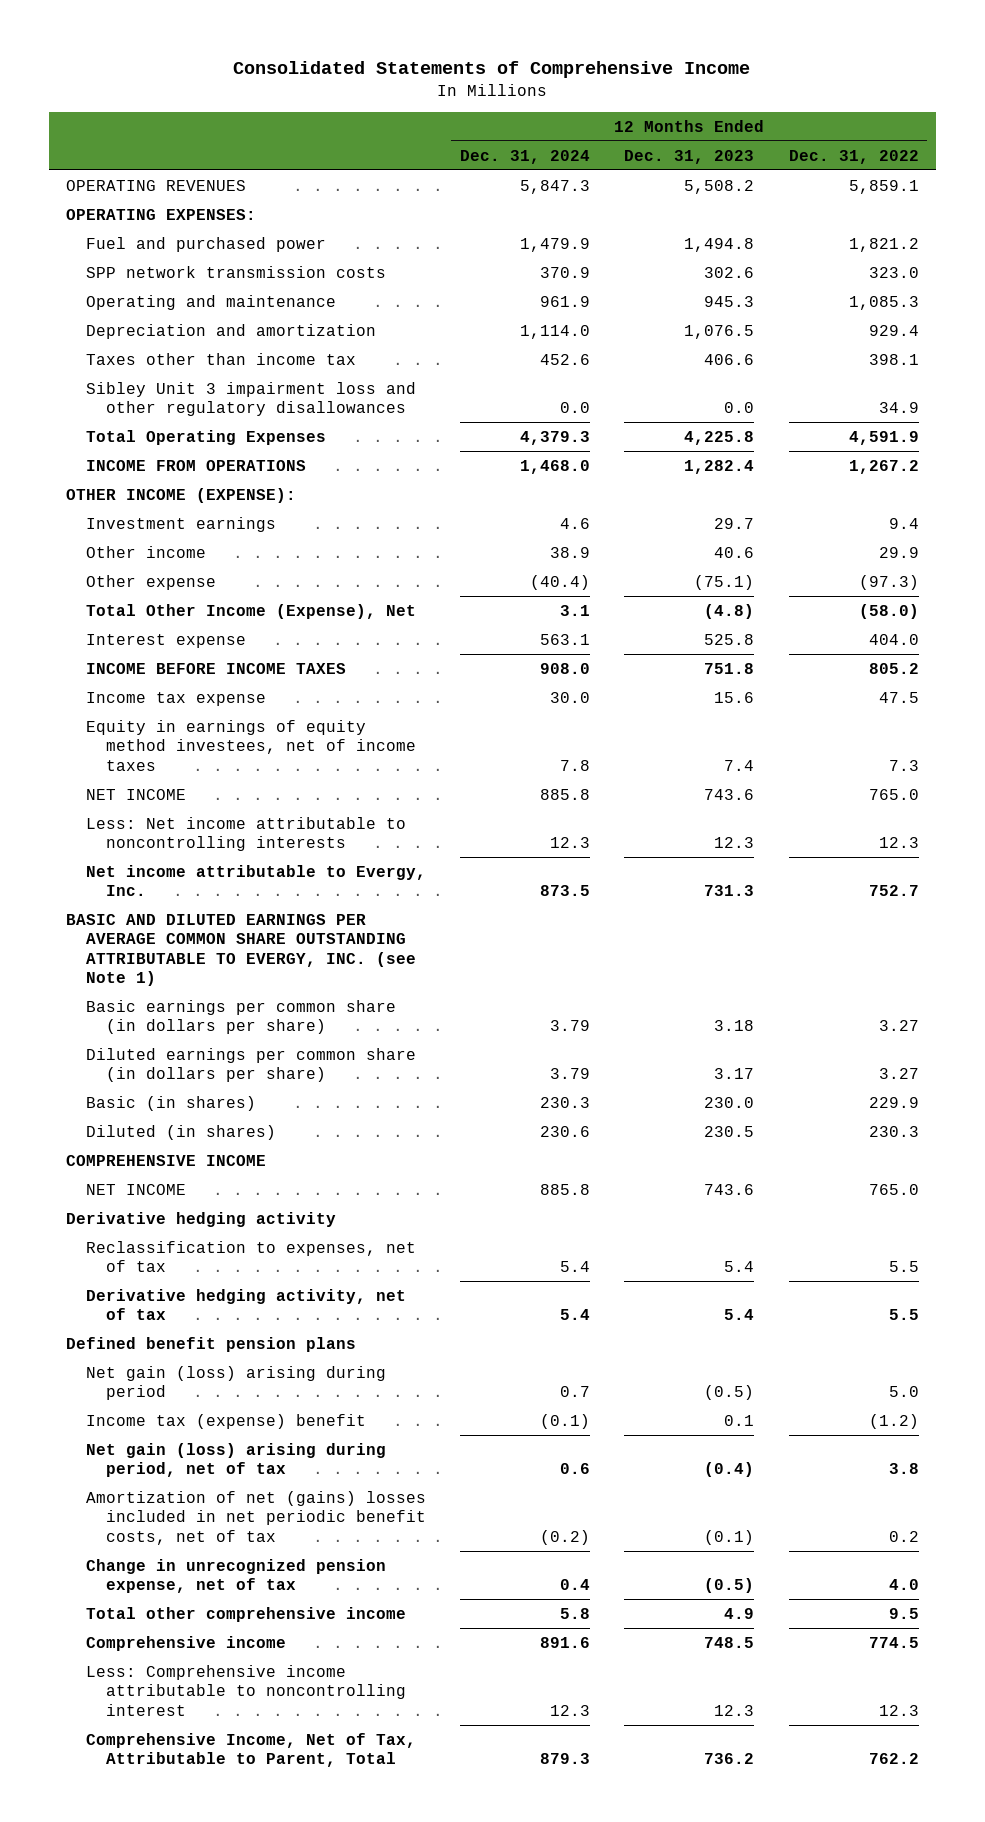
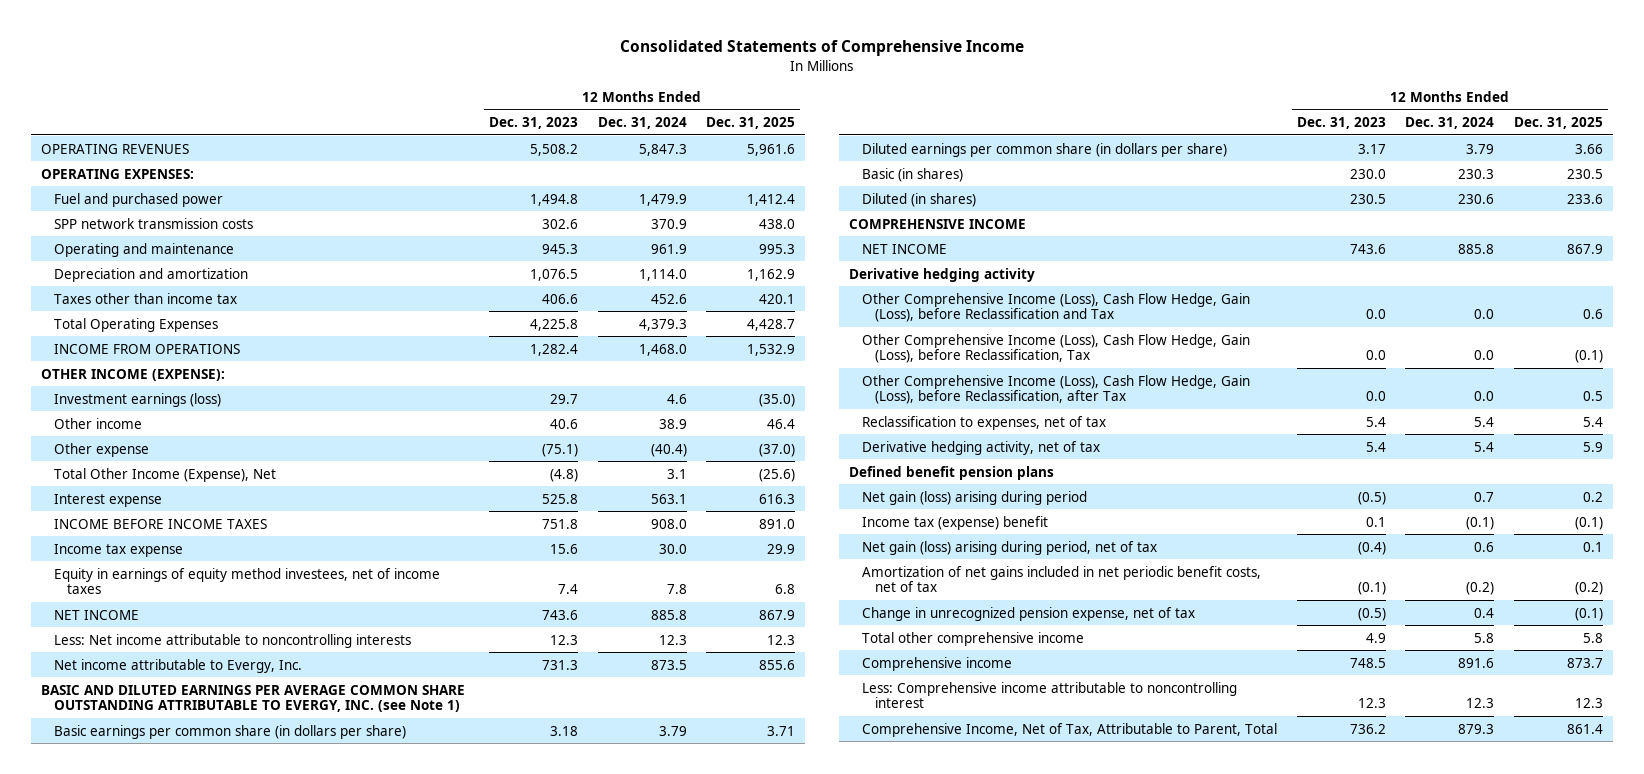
[788,149,919,164] Dec. 31, 2022 -> none
none -> [706,117,796,130] Dec. 31, 2025
[85,381,416,417] Sibley Unit 3 impairment loss and other regulatory disallowances -> none
[85,516,276,532] Investment earnings -> [54,392,222,407] Investment earnings (loss)
none -> [862,292,1251,323] Other Comprehensive Income (Loss), Cash Flow Hedge, Gain (Loss), before Reclassification and Tax
none -> [862,333,1251,364] Other Comprehensive Income (Loss), Cash Flow Hedge, Gain (Loss), before Reclassification, Tax
none -> [862,374,1251,405] Other Comprehensive Income (Loss), Cash Flow Hedge, Gain (Loss), before Reclassification, after Tax
[85,1490,426,1545] Amortization of net (gains) losses included in net periodic benefit costs, net of tax -> [862,565,1262,593] Amortization of net gains included in net periodic benefit costs, net of tax

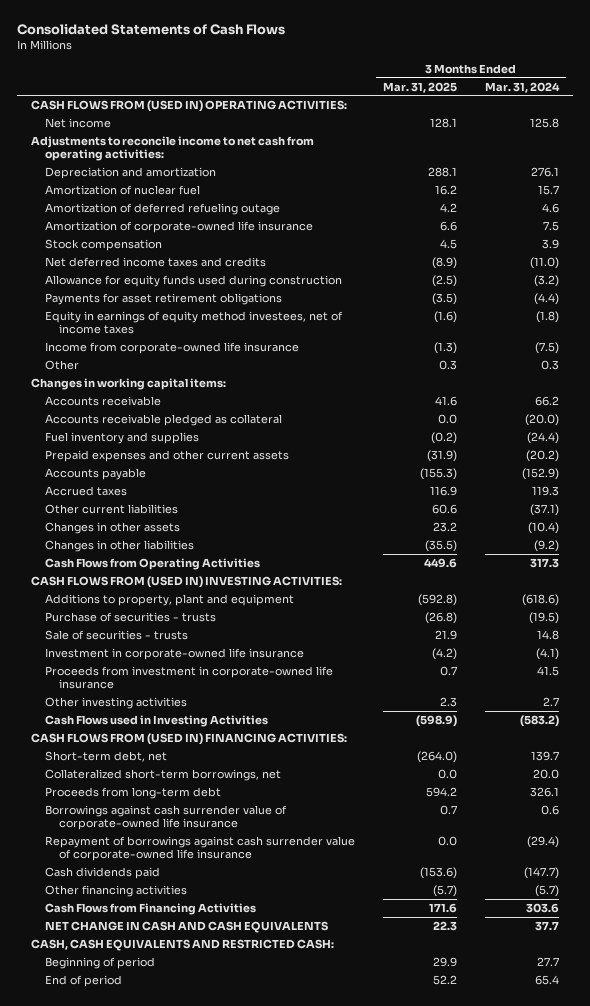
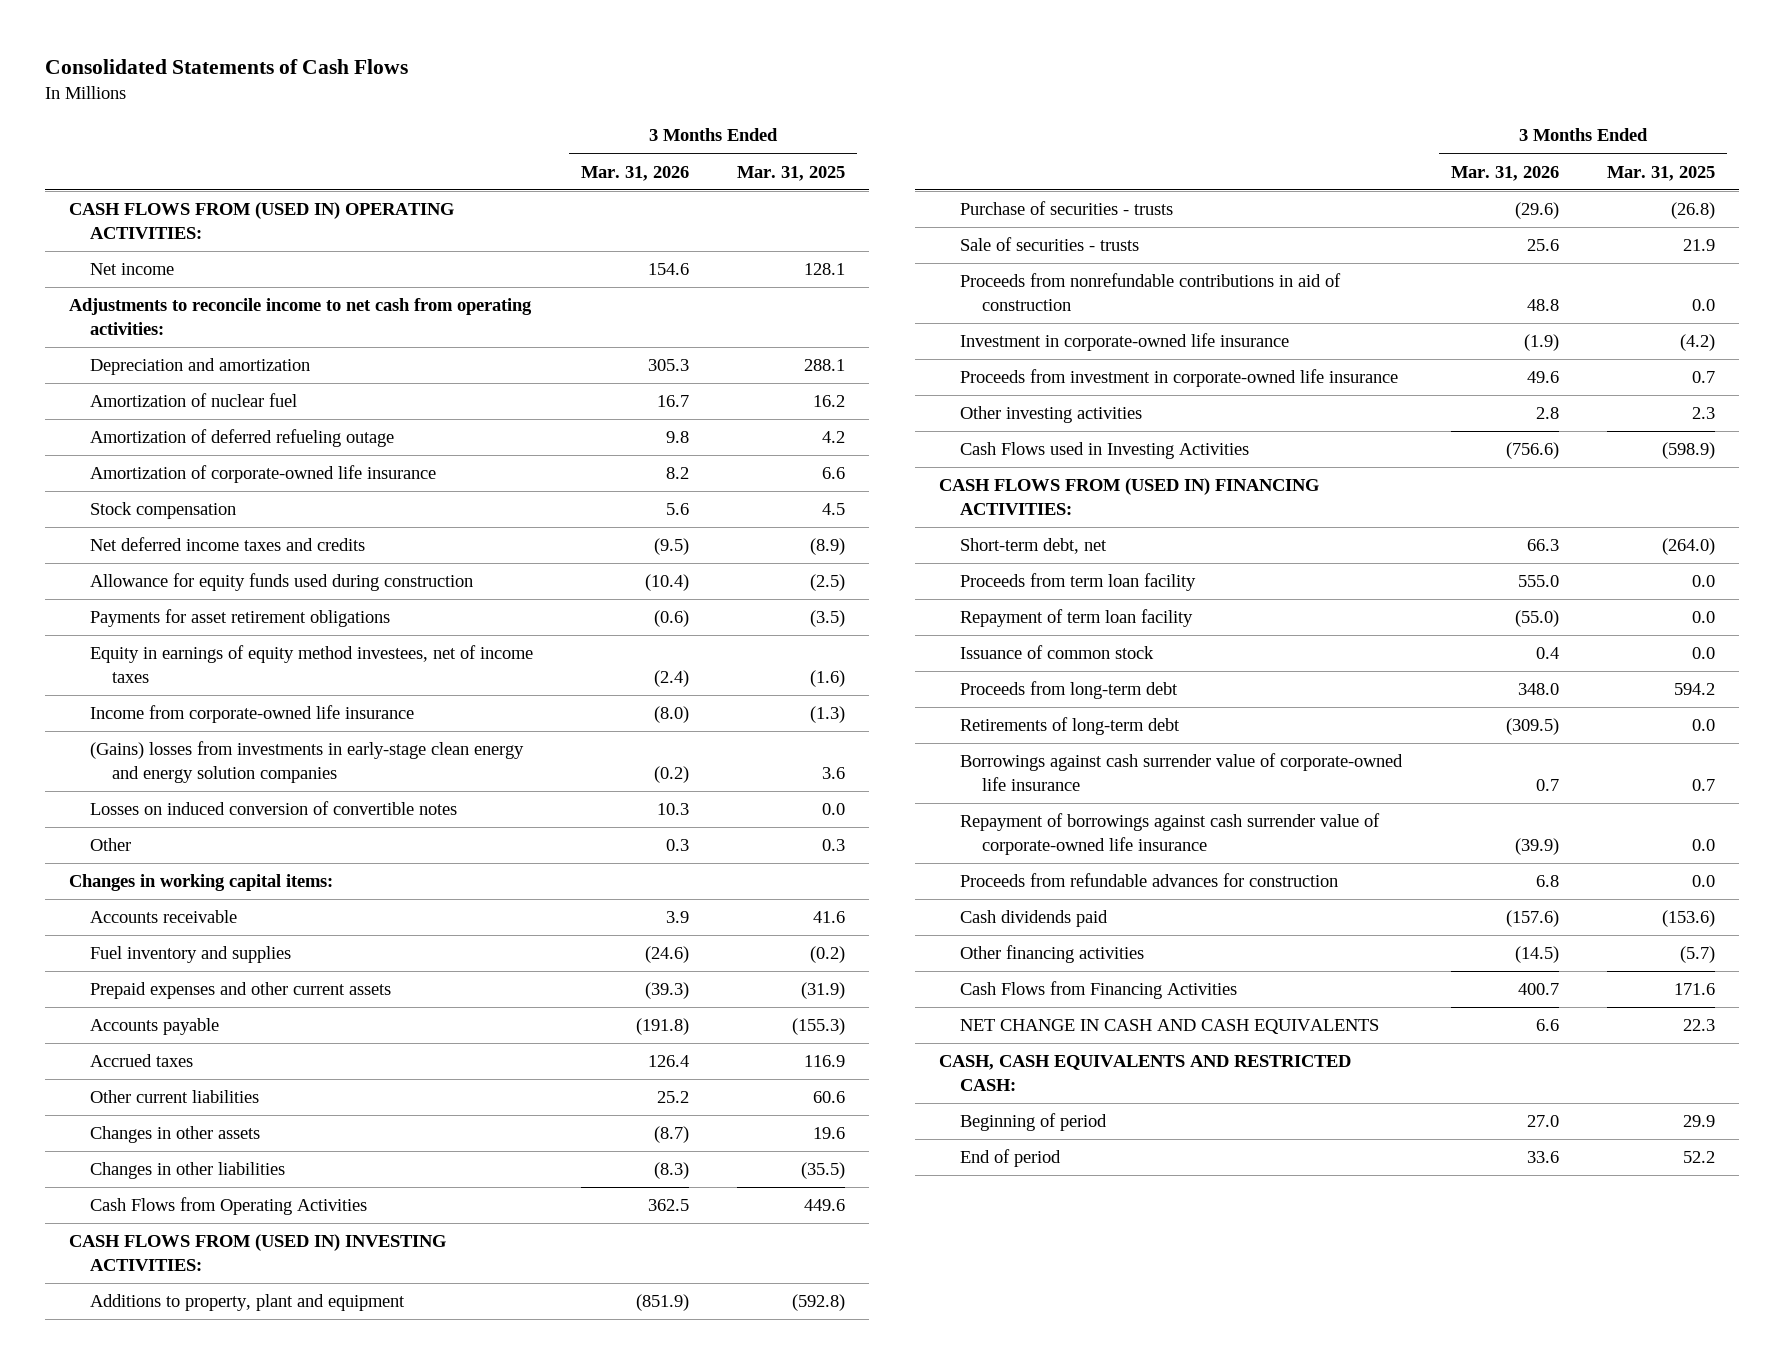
[485,81,561,93] Mar. 31, 2024 -> none
none -> [580,165,689,181] Mar. 31, 2026
none -> [90,741,525,783] (Gains) losses from investments in early-stage clean energy and energy solution companies
none -> [90,801,458,816] Losses on induced conversion of convertible notes
[44,413,282,426] Accounts receivable pledged as collateral -> none
[433,521,458,532] 23.2 -> [812,1127,845,1140] 19.6
none -> [960,273,1342,311] Proceeds from nonrefundable contributions in aid of construction
[44,768,281,781] Collateralized short-term borrowings, net -> none
none -> [960,573,1197,592] Proceeds from term loan facility
none -> [960,609,1194,628] Repayment of term loan facility
none -> [960,645,1155,660] Issuance of common stock
none -> [960,717,1181,736] Retirements of long-term debt
none -> [960,873,1339,888] Proceeds from refundable advances for construction

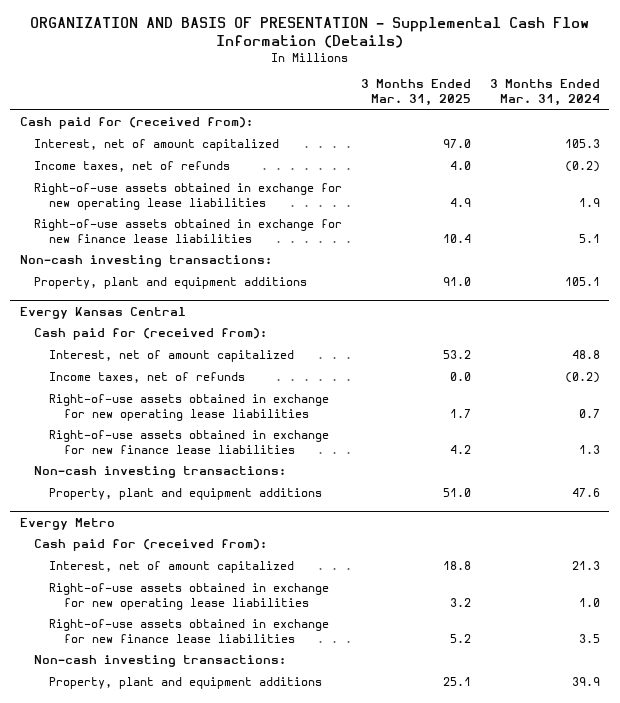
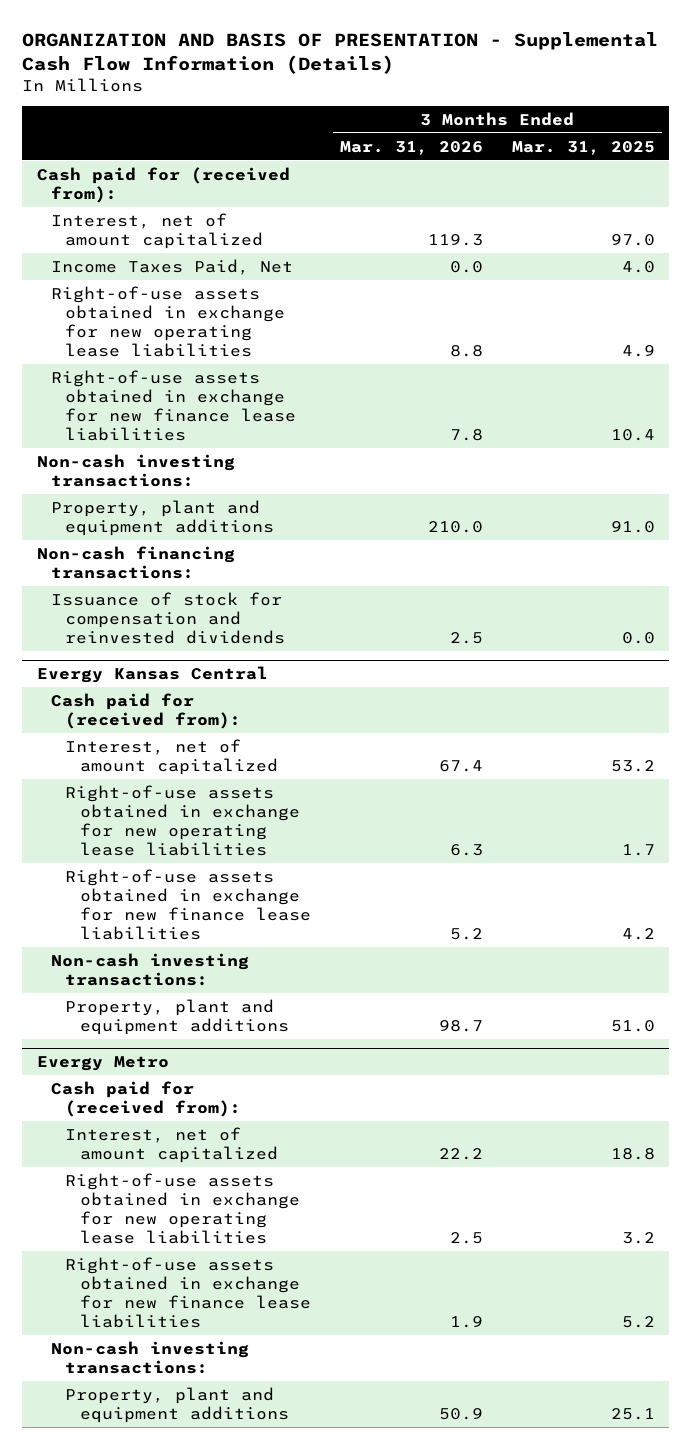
[490,79,601,107] 3 Months Ended Mar. 31, 2024 -> none
none -> [339,140,483,155] Mar. 31, 2026
[34,161,231,173] Income taxes, net of refunds -> [51,258,294,275] Income Taxes Paid, Net
none -> [36,545,235,579] Non-cash financing transactions:
none -> [51,591,286,644] Issuance of stock for compensation and reinvested dividends
[49,372,246,384] Income taxes, net of refunds -> none

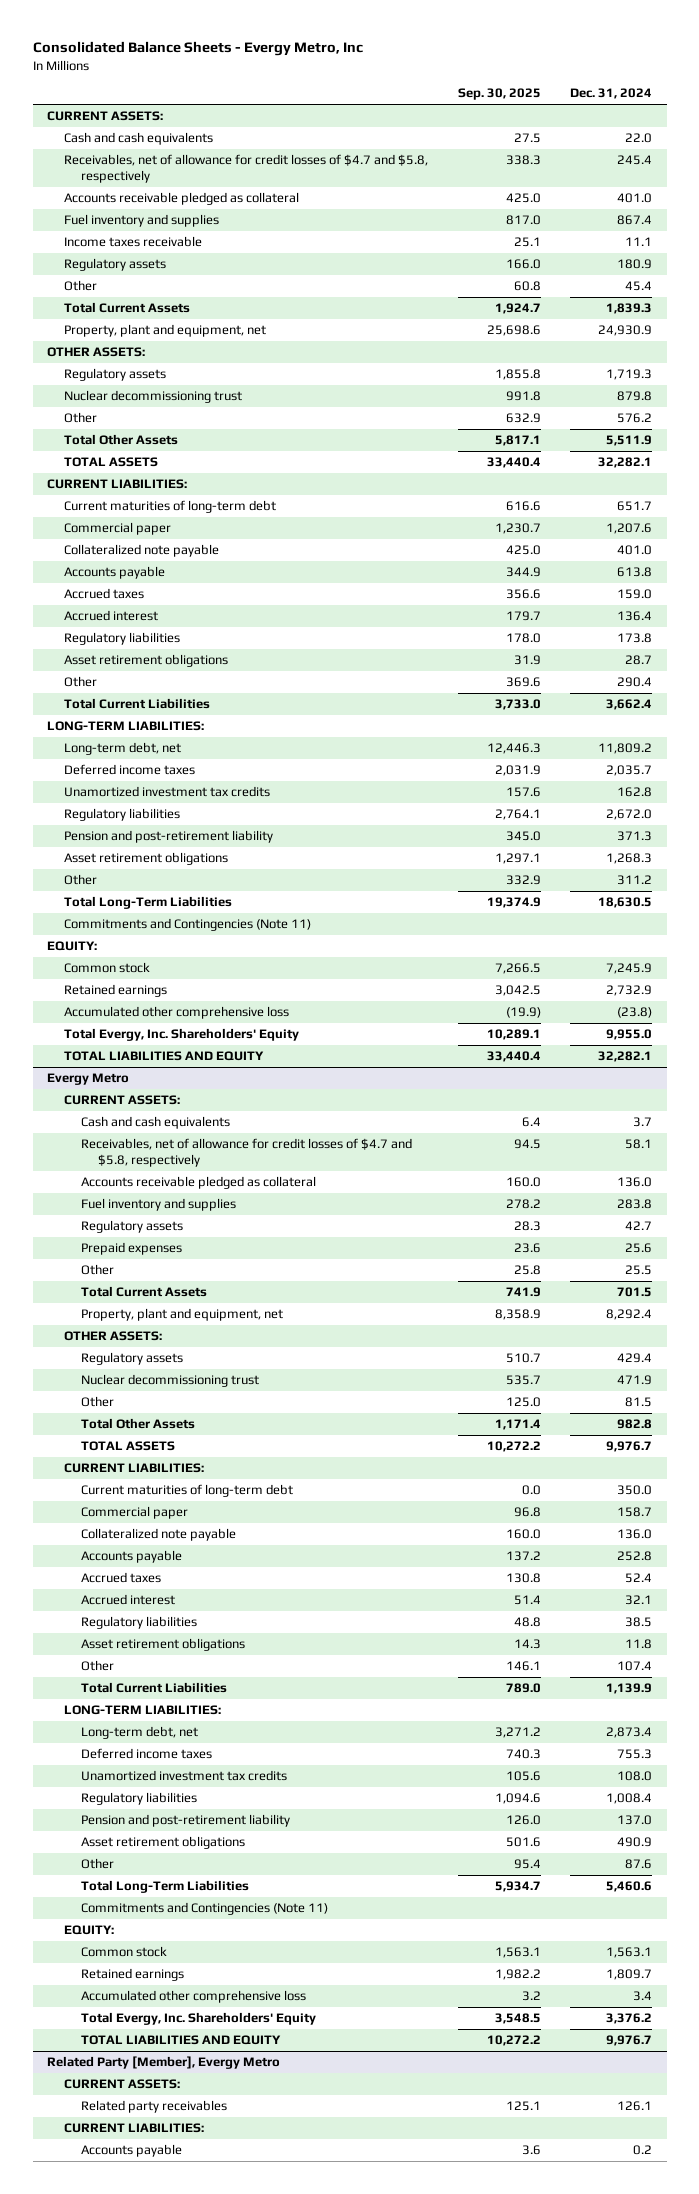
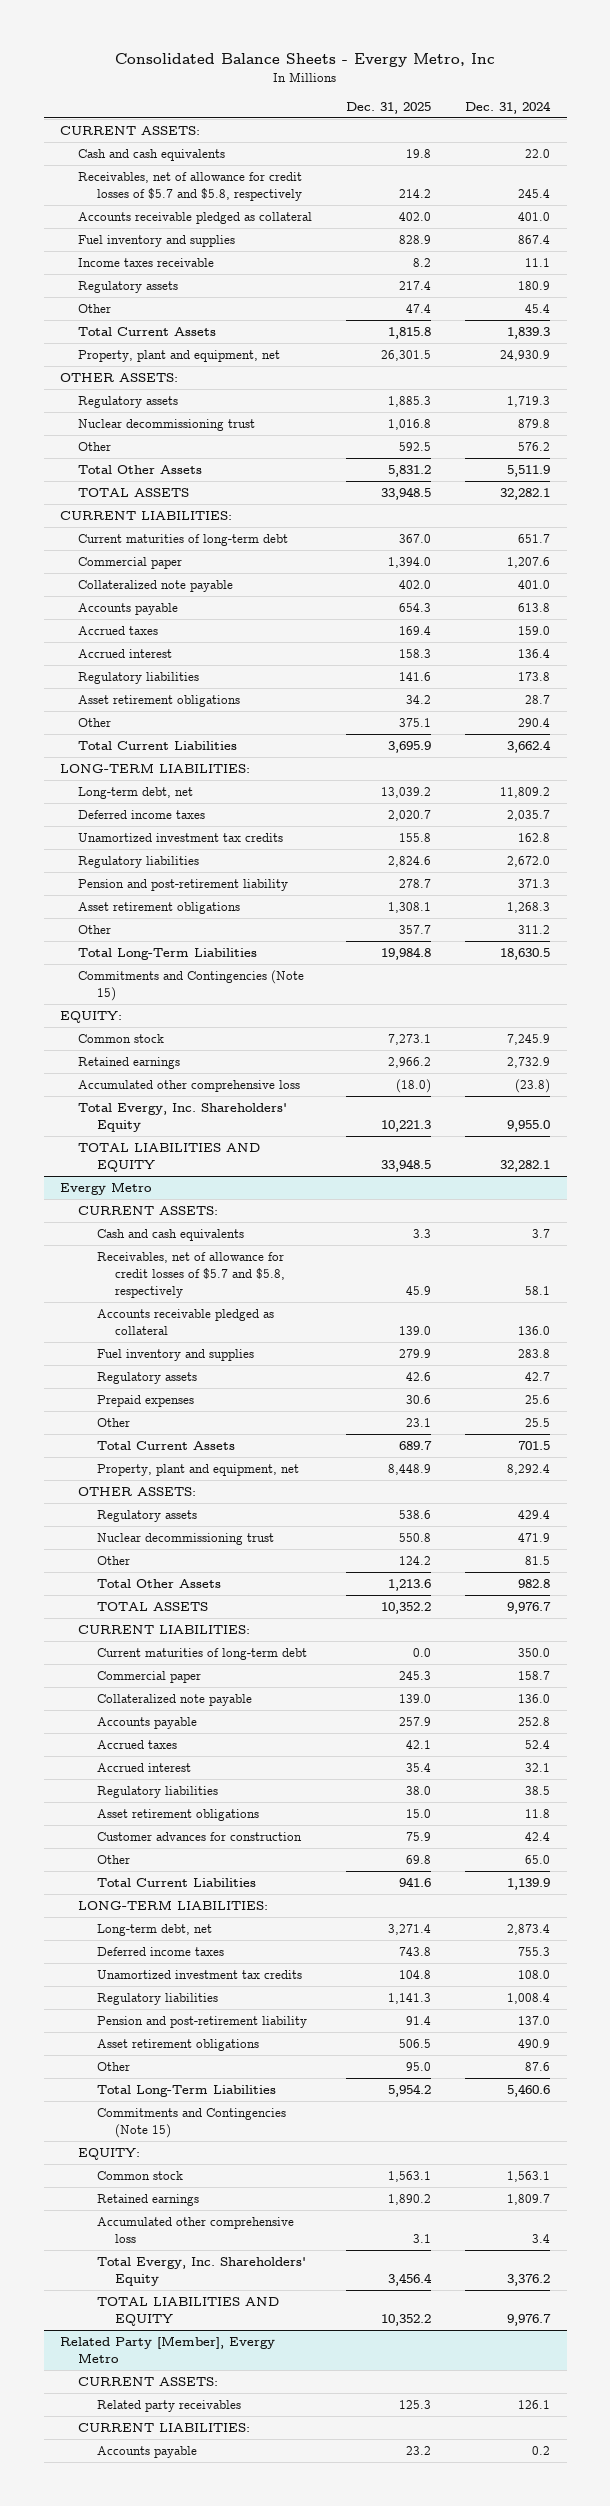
[457,88,541,101] Sep. 30, 2025 -> none
none -> [346,101,432,114] Dec. 31, 2025
[64,153,429,184] Receivables, net of allowance for credit losses of $4.7 and $5.8, respectively -> [78,171,303,201] Receivables, net of allowance for credit losses of $5.7 and $5.8, respectively
[64,917,312,931] Commitments and Contingencies (Note 11) -> [78,969,305,1001] Commitments and Contingencies (Note 15)
[81,1137,413,1168] Receivables, net of allowance for credit losses of $4.7 and $5.8, respectively -> [96,1251,285,1298] Receivables, net of allowance for credit losses of $5.7 and $5.8, respectively
none -> [96,1831,302,1841] Customer advances for construction
[616,1660,652,1671] 107.4 -> [524,1854,550,1864] 65.0
[81,1901,329,1915] Commitments and Contingencies (Note 11) -> [96,2107,286,2138] Commitments and Contingencies (Note 15)

